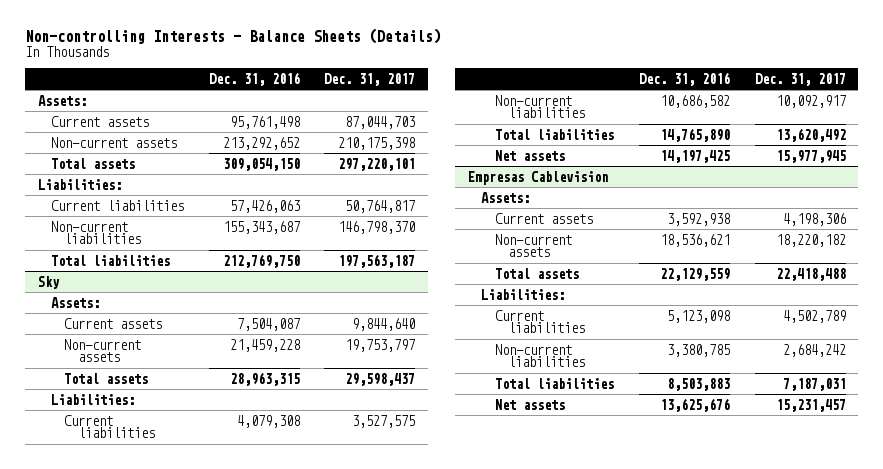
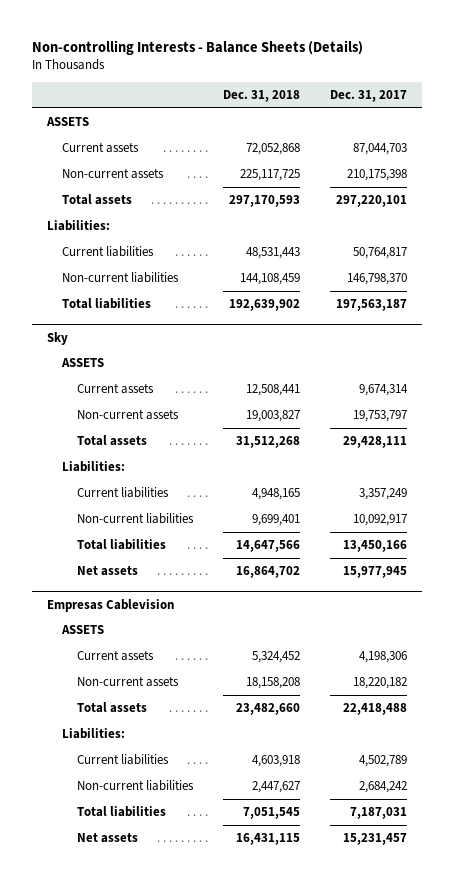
[208,71,300,86] Dec. 31, 2016 -> none
none -> [223,90,301,103] Dec. 31, 2018
[37,94,87,106] Assets: -> [46,117,90,127] ASSETS
[50,296,100,308] Assets: -> [61,358,105,368] ASSETS
[352,317,416,331] 9,844,640 -> [359,384,409,397] 9,674,314
[345,372,416,386] 29,598,437 -> [343,436,408,449] 29,428,111
[352,414,416,428] 3,527,575 -> [359,488,408,501] 3,357,249
[775,127,846,142] 13,620,492 -> [343,540,408,553] 13,450,166
[481,191,531,203] Assets: -> [61,625,105,635] ASSETS

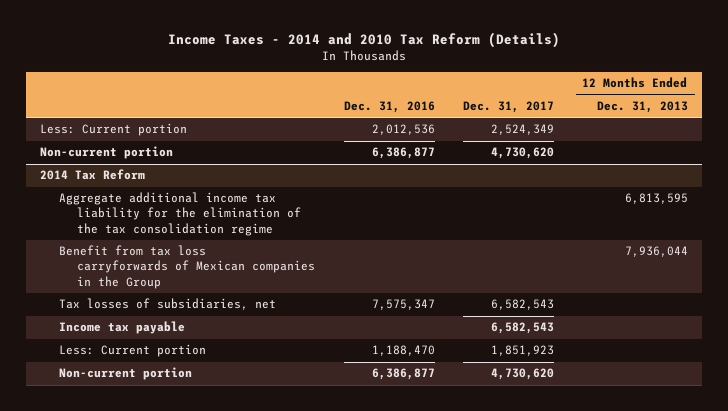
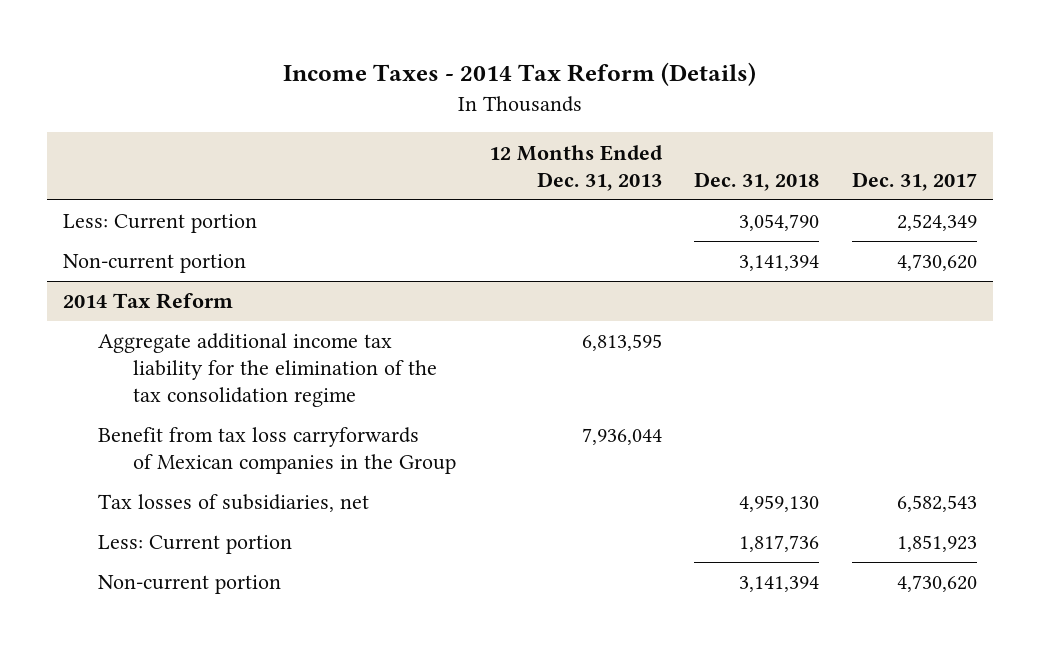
[167,32,560,49] Income Taxes - 2014 and 2010 Tax Reform (Details) -> [282,61,756,86] Income Taxes - 2014 Tax Reform (Details)
[343,100,435,113] Dec. 31, 2016 -> none
none -> [694,171,820,191] Dec. 31, 2018
[58,321,185,335] Income tax payable -> none

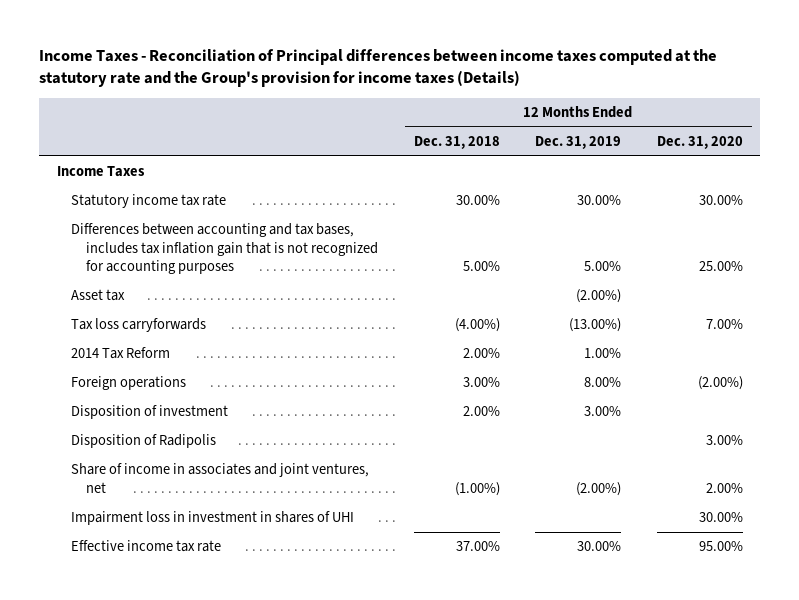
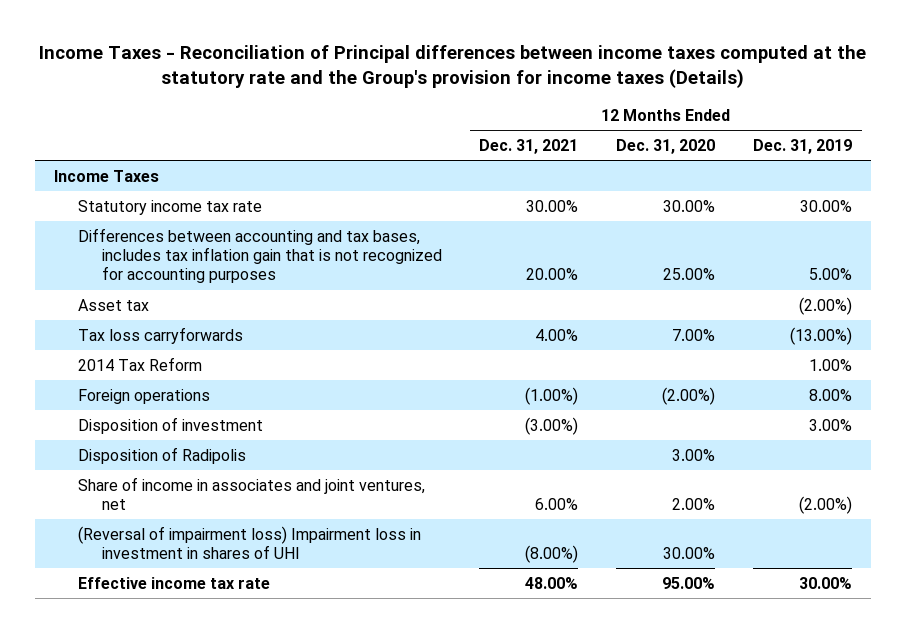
[413,136,500,150] Dec. 31, 2018 -> none
none -> [479,138,579,154] Dec. 31, 2021
[71,511,355,526] Impairment loss in investment in shares of UHI -> [77,525,421,560] (Reversal of impairment loss) Impairment loss in investment in shares of UHI

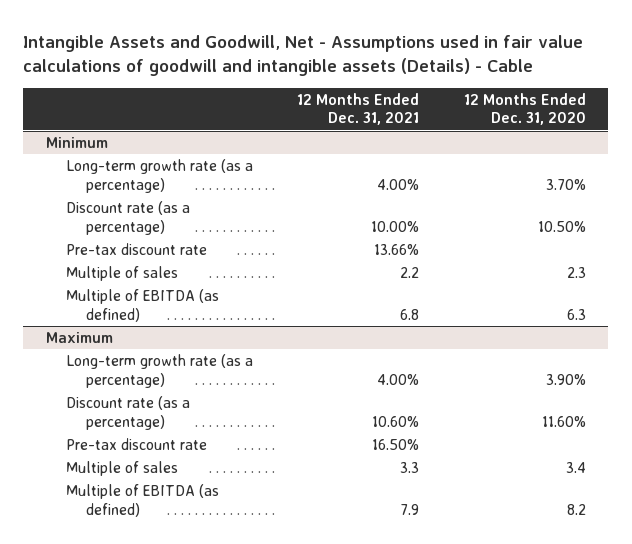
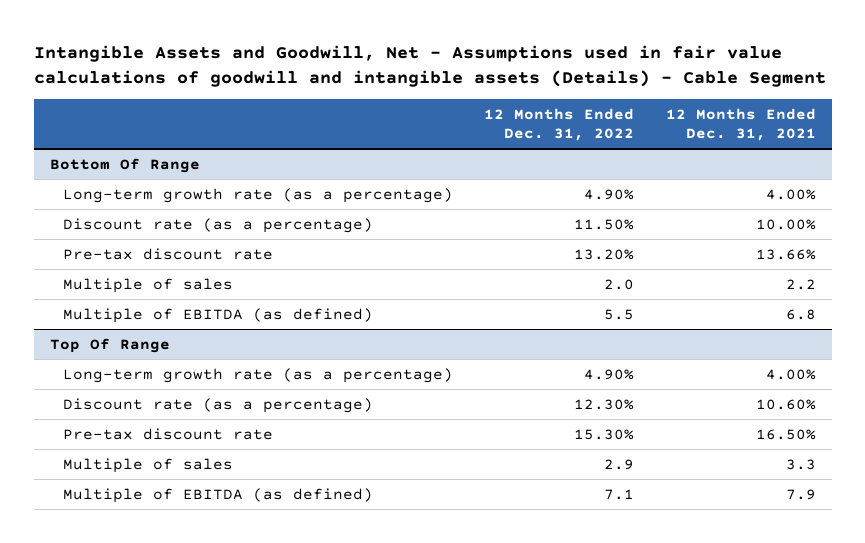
[23,34,584,77] Intangible Assets and Goodwill, Net - Assumptions used in fair value calculations of goodwill and intangible assets (Details) - Cable -> [33,45,826,88] Intangible Assets and Goodwill, Net - Assumptions used in fair value calculations of goodwill and intangible assets (Details) - Cable Segment
[464,92,587,126] 12 Months Ended Dec. 31, 2020 -> none
none -> [484,107,635,141] 12 Months Ended Dec. 31, 2022
[45,137,108,149] Minimum -> [49,157,200,173] Bottom Of Range
[45,332,113,344] Maximum -> [49,337,170,353] Top Of Range

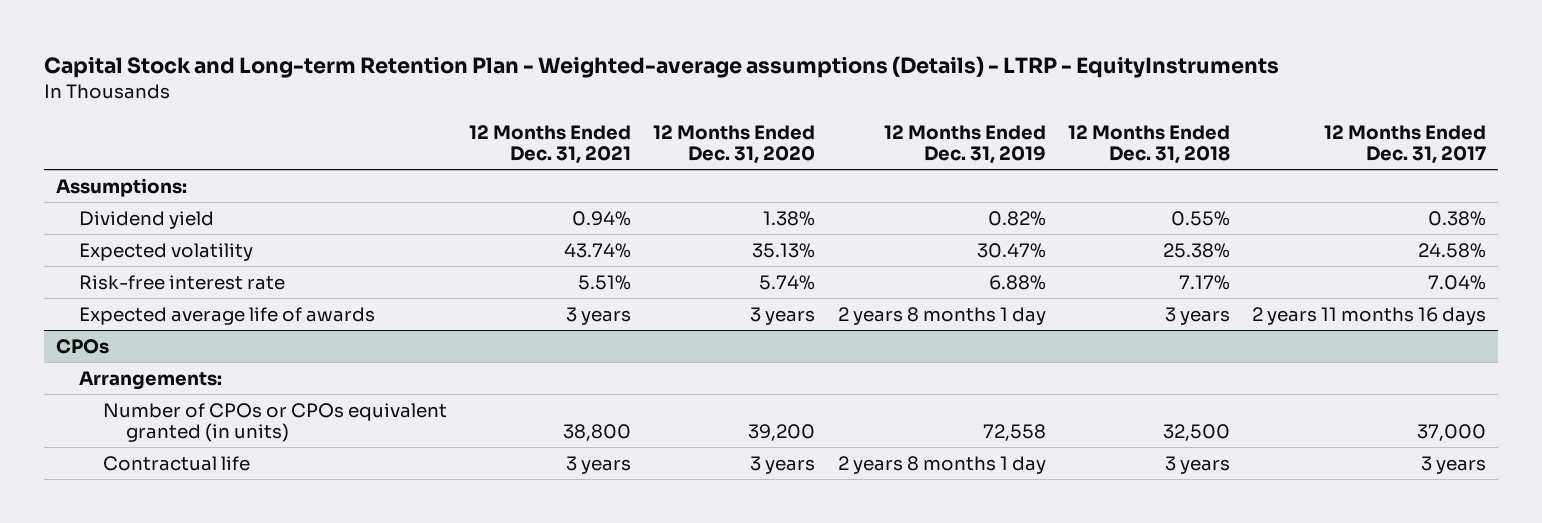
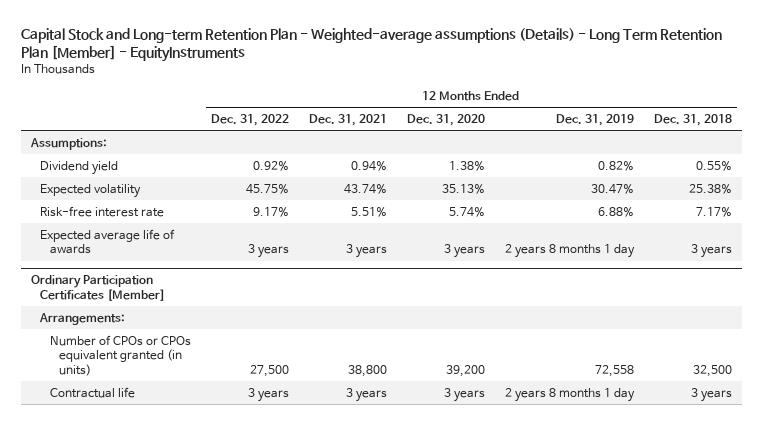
[44,55,1280,78] Capital Stock and Long-term Retention Plan - Weighted-average assumptions (Details) - LTRP - EquityInstruments -> [20,27,722,63] Capital Stock and Long-term Retention Plan - Weighted-average assumptions (Details) - Long Term Retention Plan [Member] - EquityInstruments
[1324,124,1487,164] 12 Months Ended Dec. 31, 2017 -> none
none -> [210,113,289,126] Dec. 31, 2022
[55,338,109,354] CPOs -> [30,274,166,301] Ordinary Participation Certificates [Member]

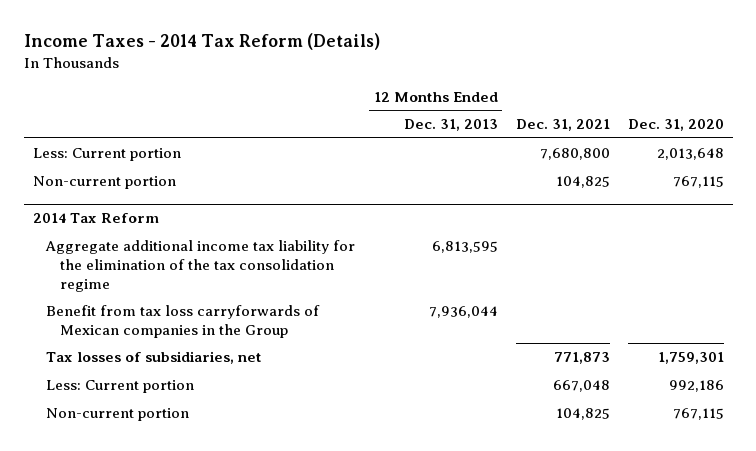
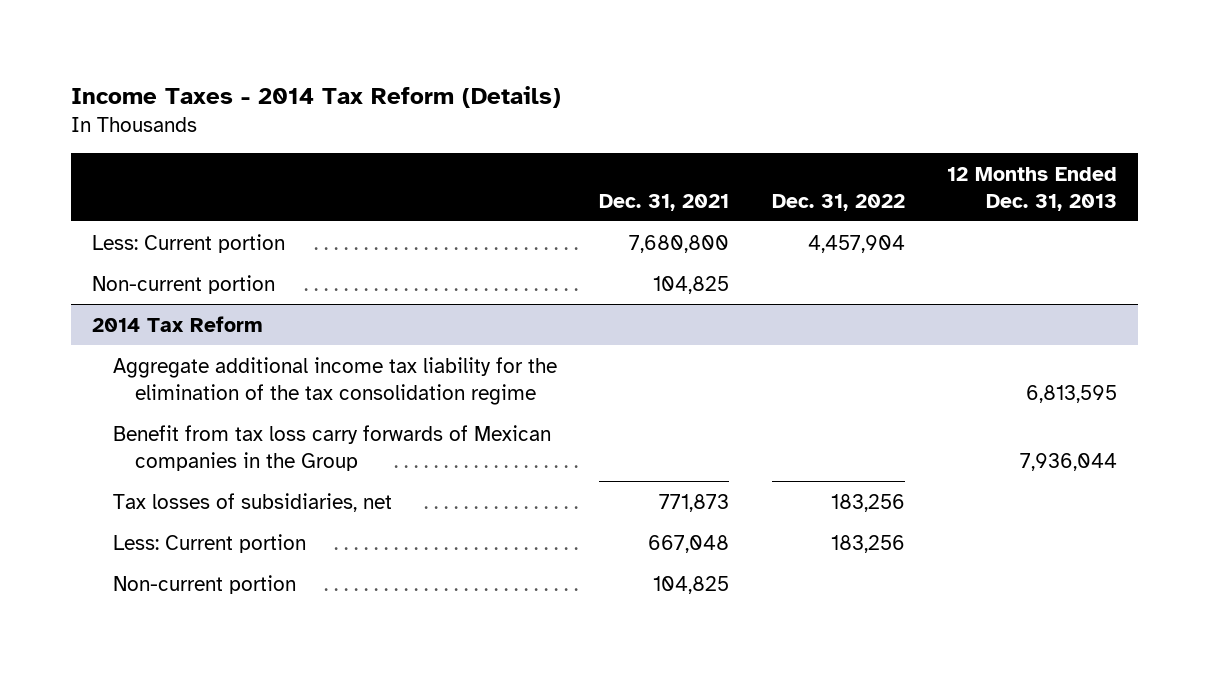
[627,119,724,132] Dec. 31, 2020 -> none
none -> [771,193,905,211] Dec. 31, 2022
[46,305,321,338] Benefit from tax loss carryforwards of Mexican companies in the Group -> [113,424,552,471] Benefit from tax loss carry forwards of Mexican companies in the Group

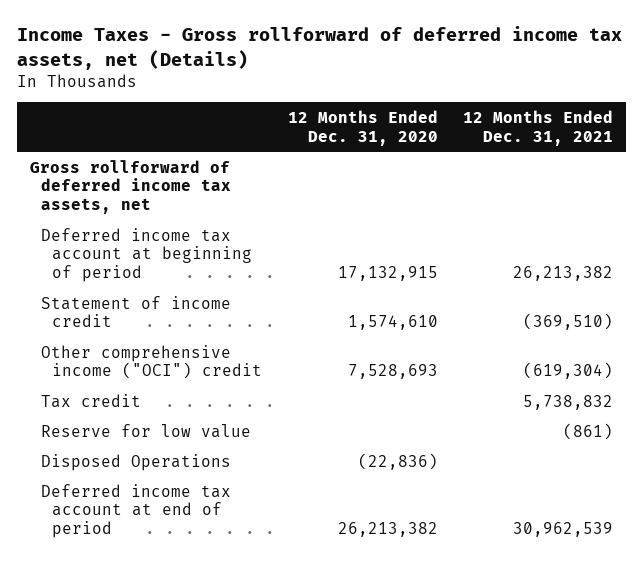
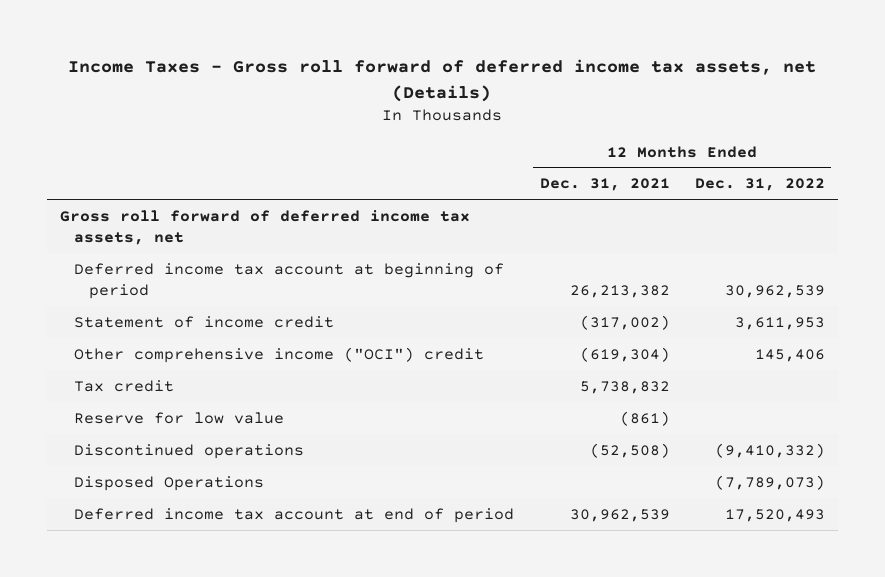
[17,26,623,70] Income Taxes - Gross rollforward of deferred income tax assets, net (Details) -> [68,59,817,102] Income Taxes - Gross roll forward of deferred income tax assets, net (Details)
[287,109,438,146] 12 Months Ended Dec. 31, 2020 -> none
none -> [695,178,826,192] Dec. 31, 2022
[29,159,231,215] Gross rollforward of deferred income tax assets, net -> [59,209,470,245] Gross roll forward of deferred income tax assets, net
[523,313,614,331] (369,510) -> [579,314,670,330] (317,002)
none -> [74,443,305,459] Discontinued operations

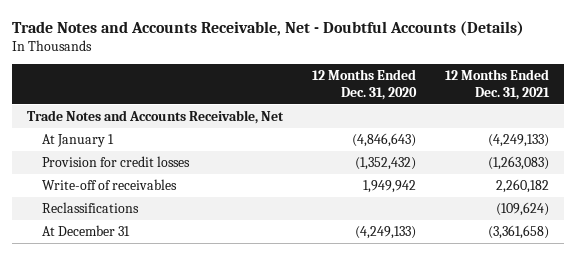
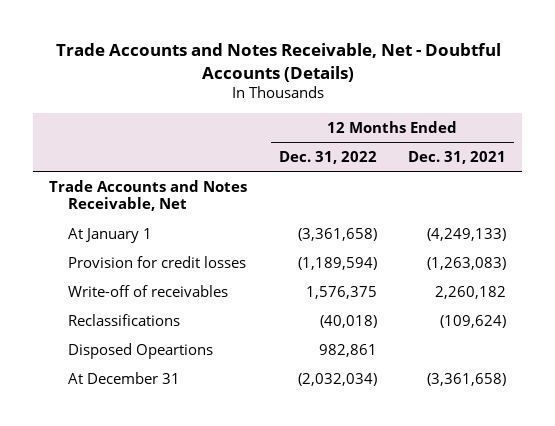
[12,20,525,36] Trade Notes and Accounts Receivable, Net - Doubtful Accounts (Details) -> [55,42,501,82] Trade Accounts and Notes Receivable, Net - Doubtful Accounts (Details)
[312,69,418,100] 12 Months Ended Dec. 31, 2020 -> none
none -> [278,150,377,164] Dec. 31, 2022
[26,109,284,124] Trade Notes and Accounts Receivable, Net -> [49,179,248,212] Trade Accounts and Notes Receivable, Net
none -> [68,342,214,359] Disposed Opeartions

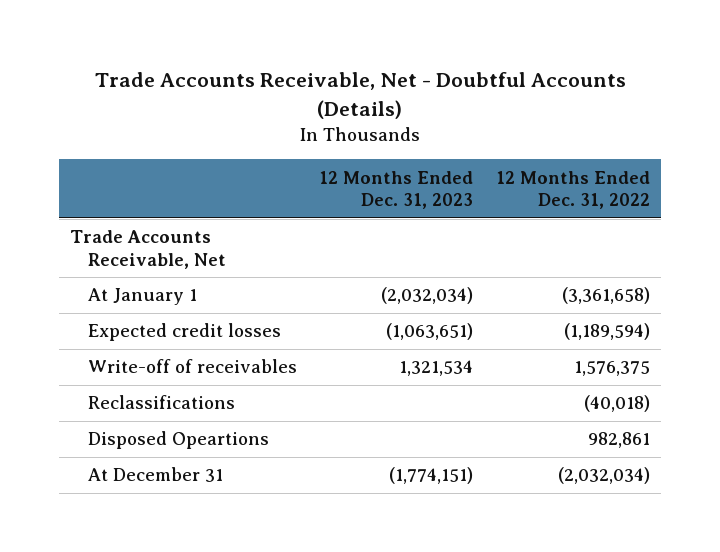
[55,42,501,82] Trade Accounts and Notes Receivable, Net - Doubtful Accounts (Details) -> [95,72,627,119] Trade Accounts Receivable, Net - Doubtful Accounts (Details)
[407,150,506,164] Dec. 31, 2021 -> none
none -> [319,170,474,209] 12 Months Ended Dec. 31, 2023
[49,179,248,212] Trade Accounts and Notes Receivable, Net -> [69,230,226,269] Trade Accounts Receivable, Net
[68,255,247,268] Provision for credit losses -> [87,323,281,342] Expected credit losses

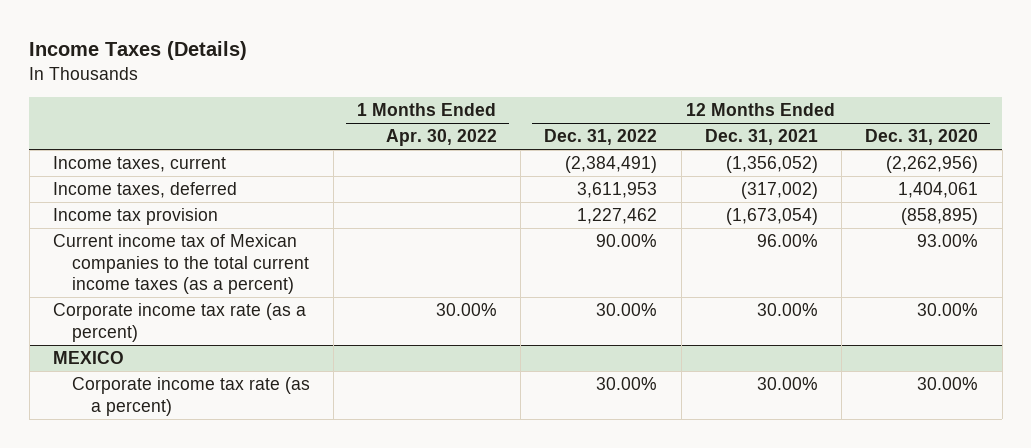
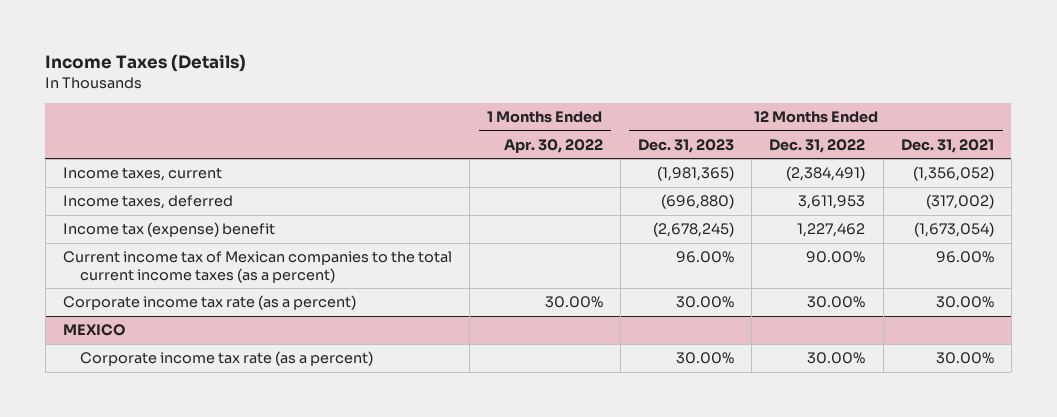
[865,129,979,146] Dec. 31, 2020 -> none
none -> [637,138,734,153] Dec. 31, 2023
[52,208,218,226] Income tax provision -> [63,222,276,238] Income tax (expense) benefit

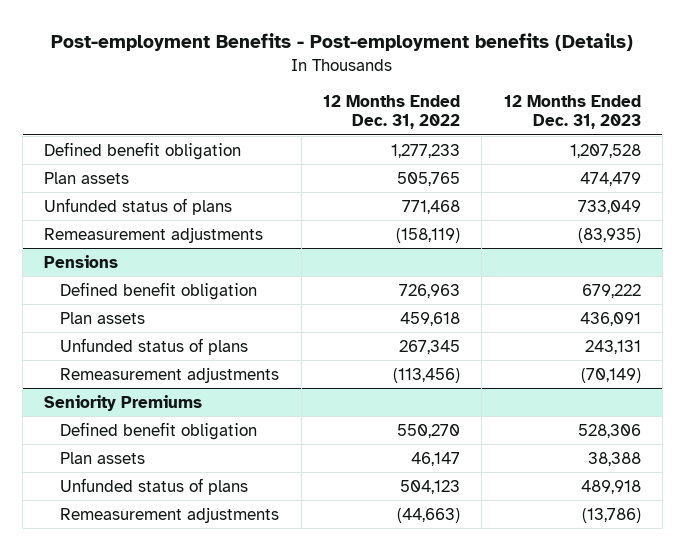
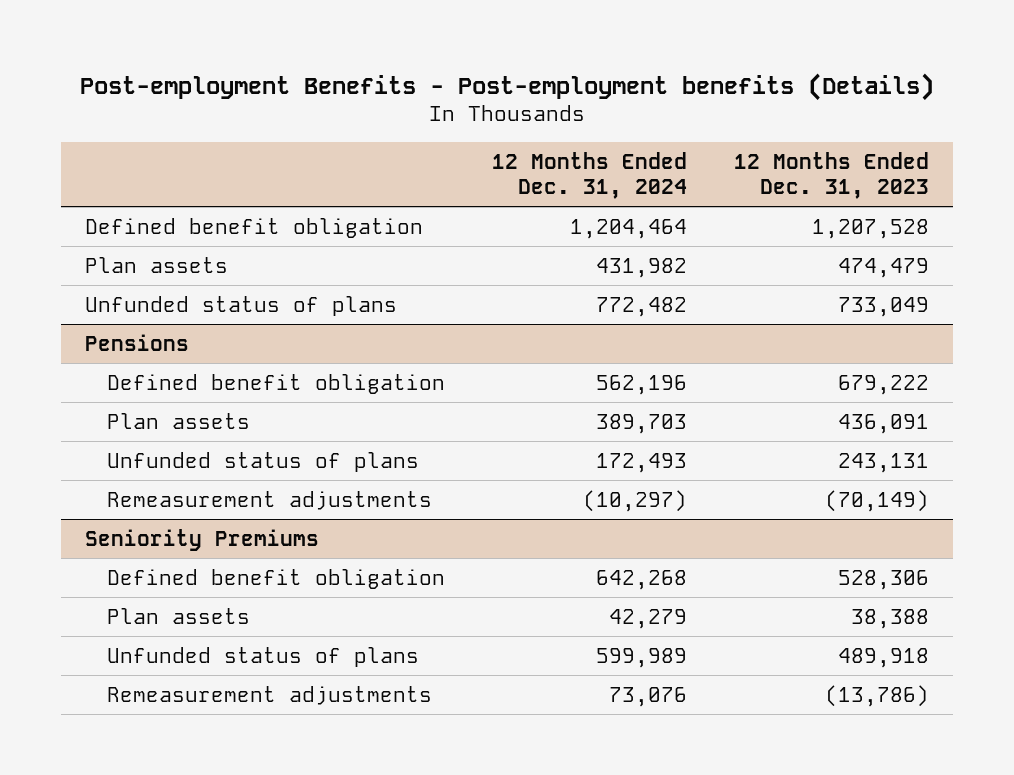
[323,94,461,129] 12 Months Ended Dec. 31, 2022 -> none
none -> [492,151,688,200] 12 Months Ended Dec. 31, 2024
[44,226,264,243] Remeasurement adjustments -> none

